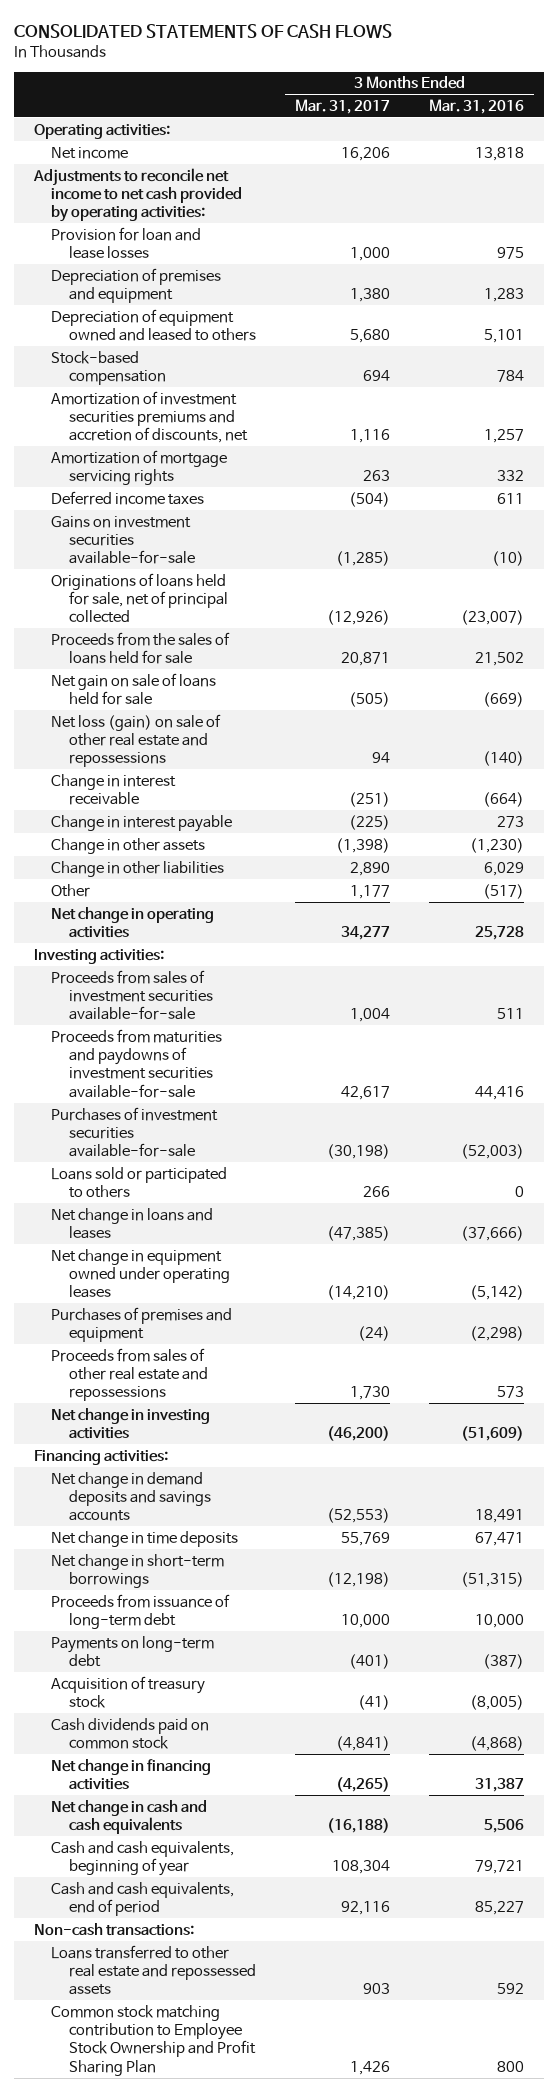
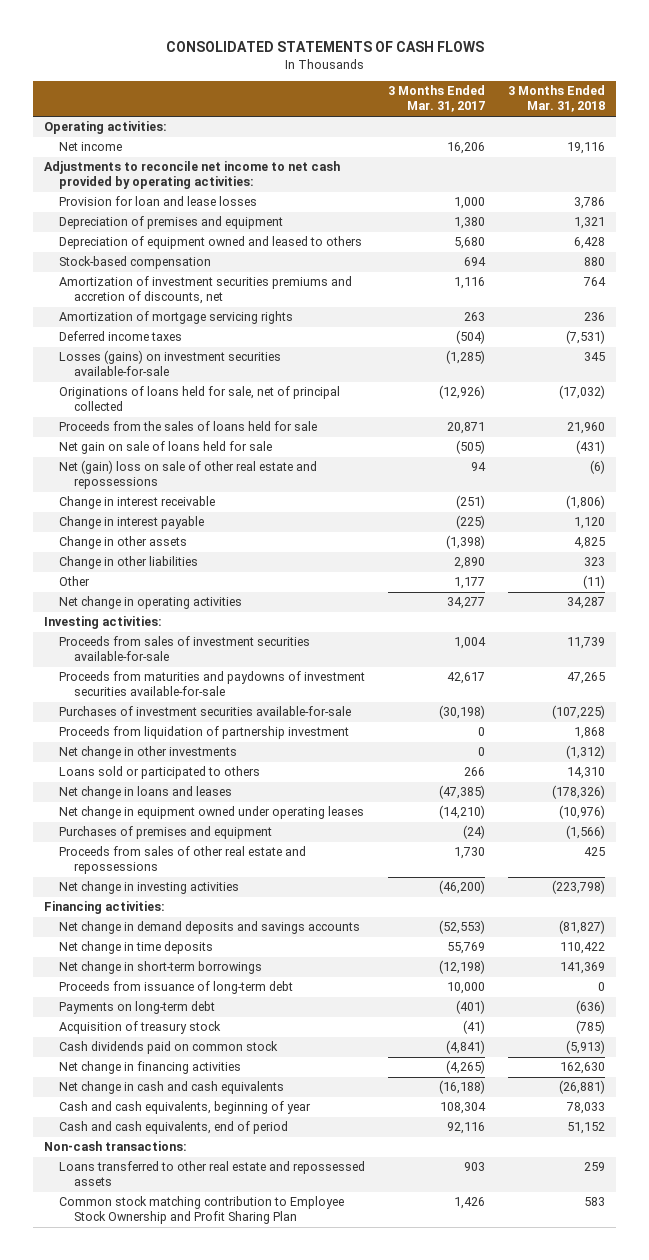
[429,98,525,114] Mar. 31, 2016 -> none
none -> [507,85,605,113] 3 Months Ended Mar. 31, 2018
[51,515,195,565] Gains on investment securities available-for-sale -> [59,350,282,377] Losses (gains) on investment securities available-for-sale
[51,713,222,768] Net loss (gain) on sale of other real estate and repossessions -> [59,460,318,490] Net (gain) loss on sale of other real estate and repossessions
none -> [59,726,350,740] Proceeds from liquidation of partnership investment
none -> [59,746,238,760] Net change in other investments

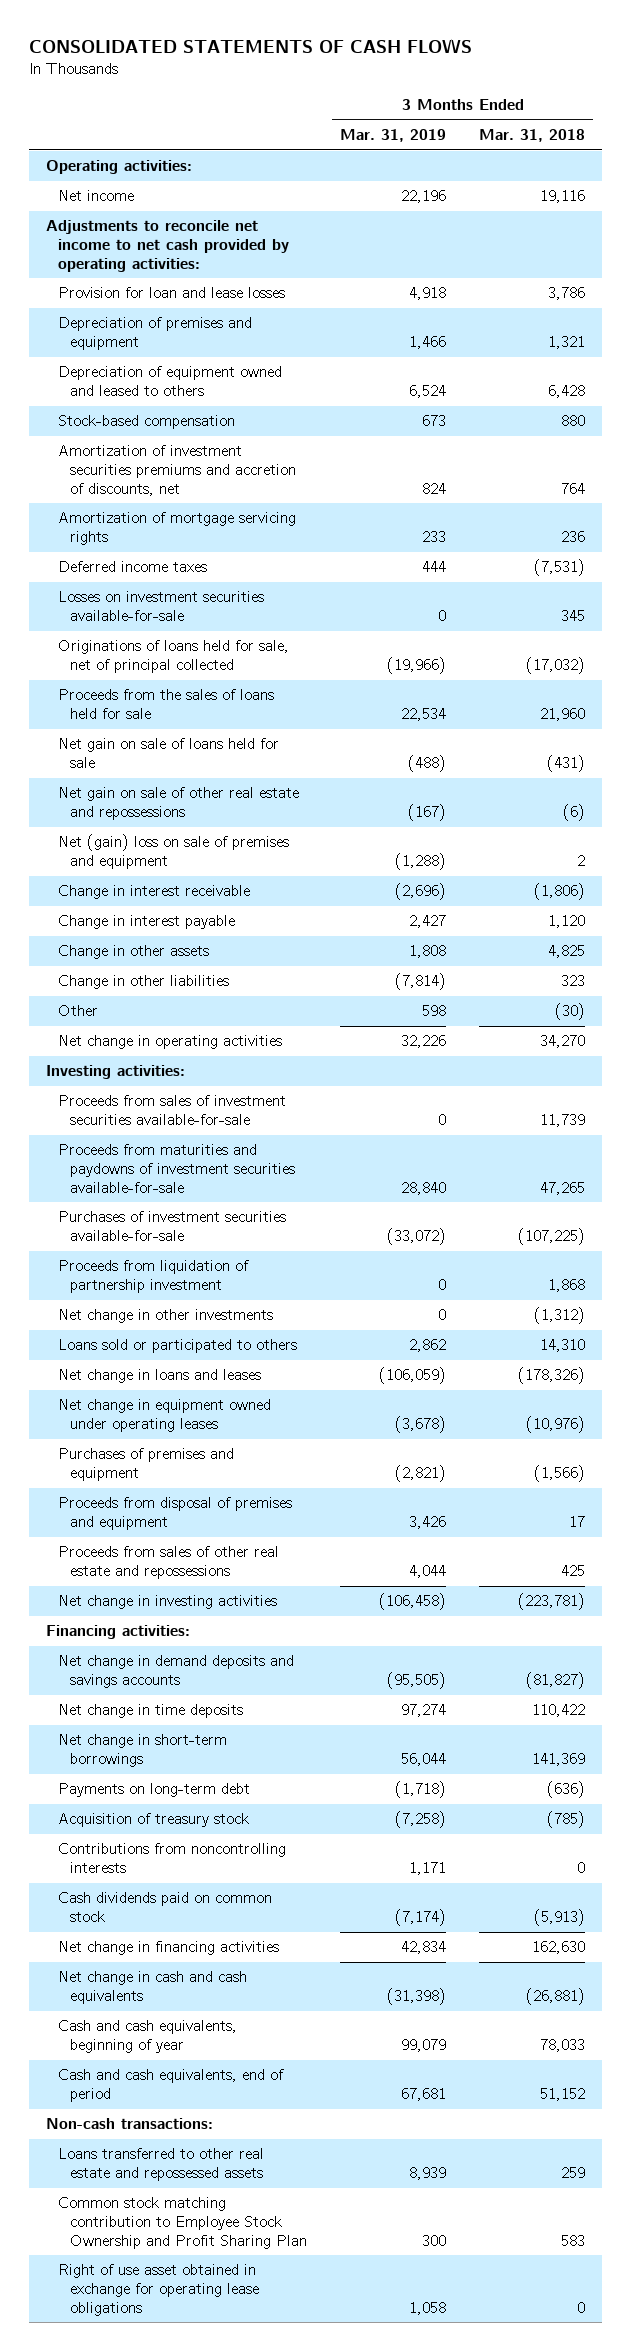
[388,85,486,113] 3 Months Ended Mar. 31, 2017 -> none
none -> [340,128,447,142] Mar. 31, 2019
[59,350,282,377] Losses (gains) on investment securities available-for-sale -> [57,591,264,621] Losses on investment securities available-for-sale
[59,460,318,490] Net (gain) loss on sale of other real estate and repossessions -> [57,787,299,820] Net gain on sale of other real estate and repossessions
none -> [57,834,289,869] Net (gain) loss on sale of premises and equipment
[582,575,605,590] (11) -> [555,1003,586,1021] (30)
[566,597,605,610] 34,287 -> [540,1035,586,1049] 34,270
none -> [57,1497,292,1530] Proceeds from disposal of premises and equipment
[551,880,605,895] (223,798) -> [518,1593,586,1611] (223,781)
[59,981,294,995] Proceeds from issuance of long-term debt -> none
none -> [57,1843,286,1873] Contributions from noncontrolling interests
none -> [57,2264,260,2316] Right of use asset obtained in exchange for operating lease obligations

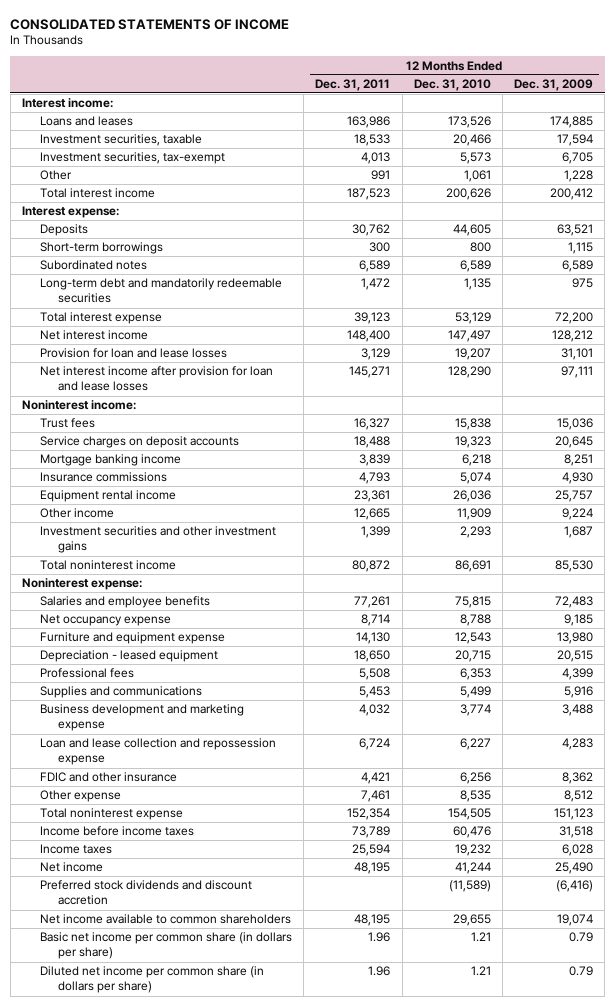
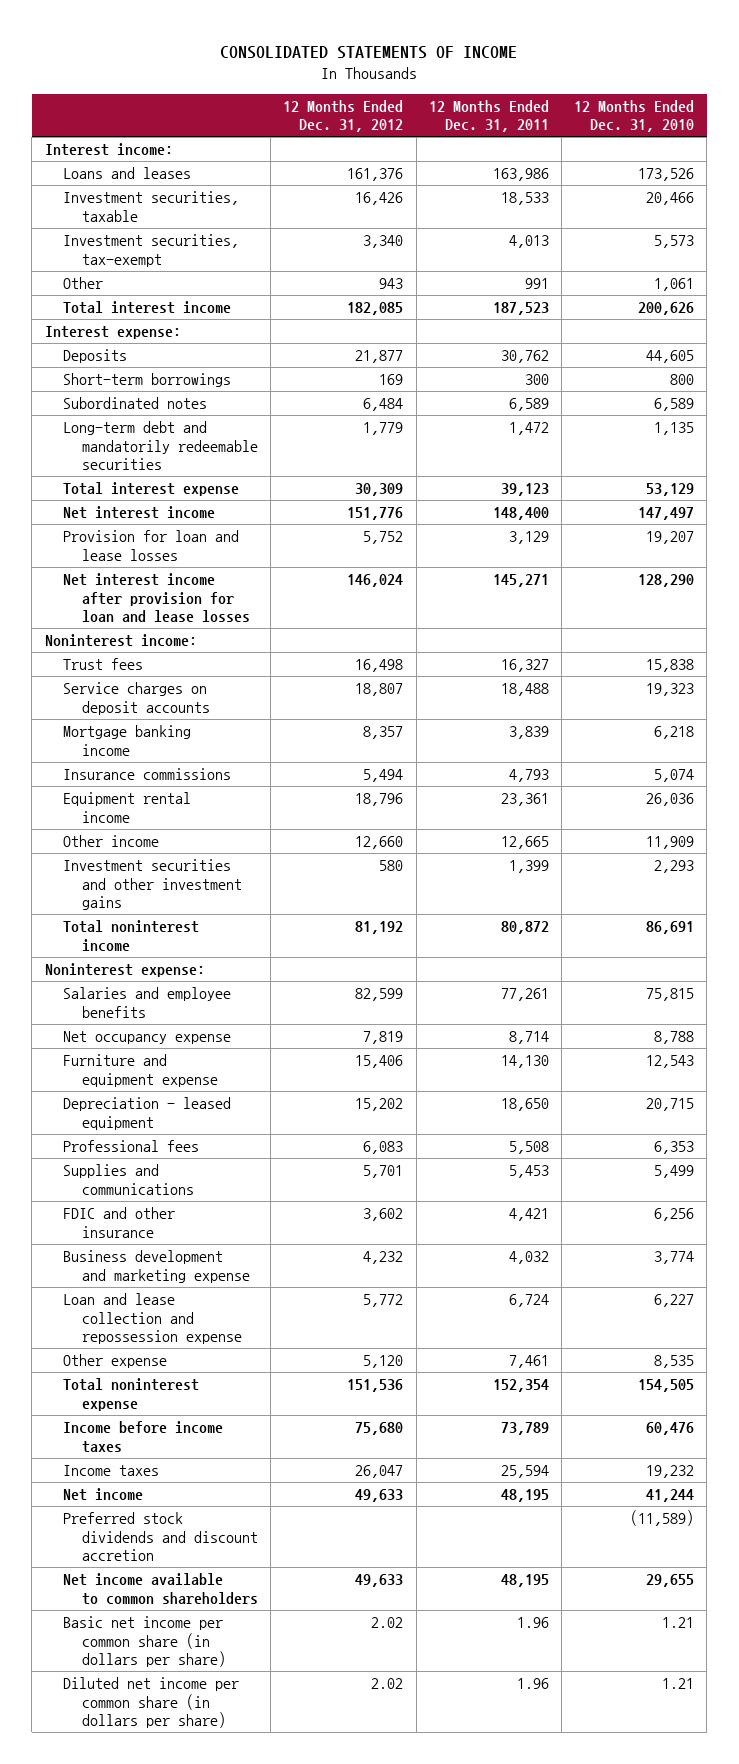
[513,78,593,91] Dec. 31, 2009 -> none
none -> [283,100,404,133] 12 Months Ended Dec. 31, 2012
[40,772,178,783] FDIC and other insurance -> [63,1207,176,1238] FDIC and other insurance

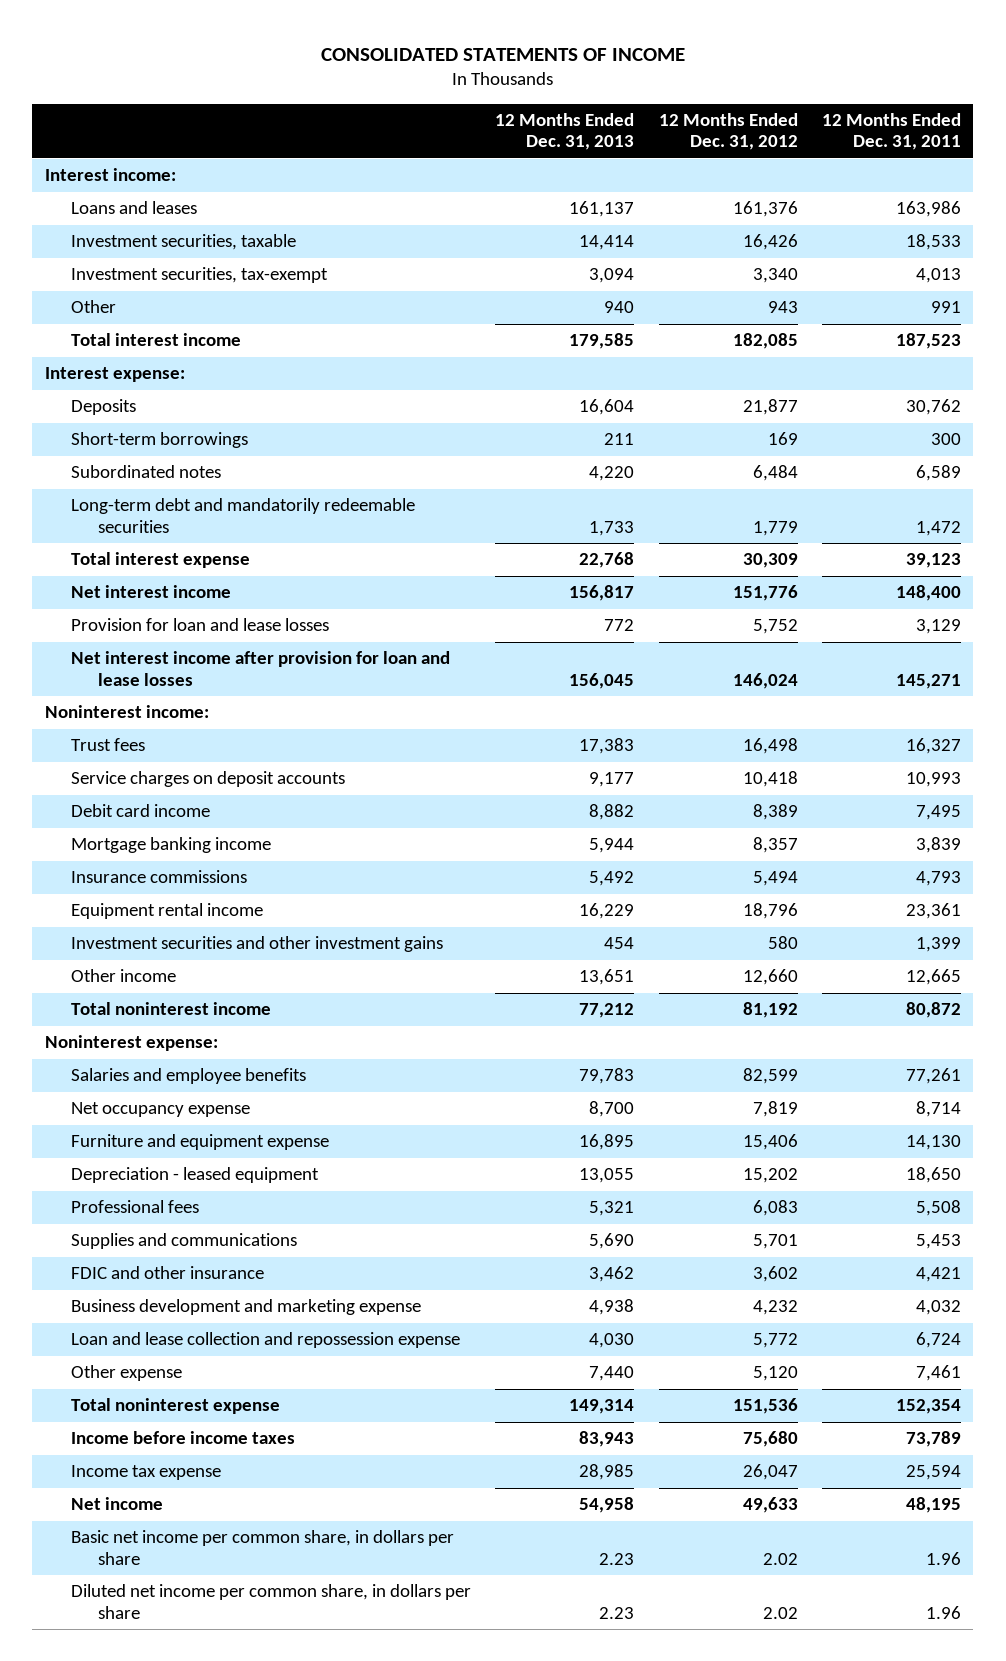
[573,100,694,133] 12 Months Ended Dec. 31, 2010 -> none
none -> [495,113,635,151] 12 Months Ended Dec. 31, 2013
[355,683,404,697] 18,807 -> [742,771,798,788] 10,418
[500,683,549,697] 18,488 -> [906,772,962,788] 10,993
none -> [71,804,211,818] Debit card income
[63,835,160,848] Other income -> [71,969,177,983] Other income
[63,1465,160,1477] Income taxes -> [71,1465,222,1481] Income tax expense
[63,1512,259,1561] Preferred stock dividends and discount accretion -> none
[63,1573,259,1605] Net income available to common shareholders -> none
[63,1616,227,1667] Basic net income per common share (in dollars per share) -> [71,1530,455,1565] Basic net income per common share, in dollars per share
[63,1677,240,1728] Diluted net income per common share (in dollars per share) -> [71,1584,472,1619] Diluted net income per common share, in dollars per share

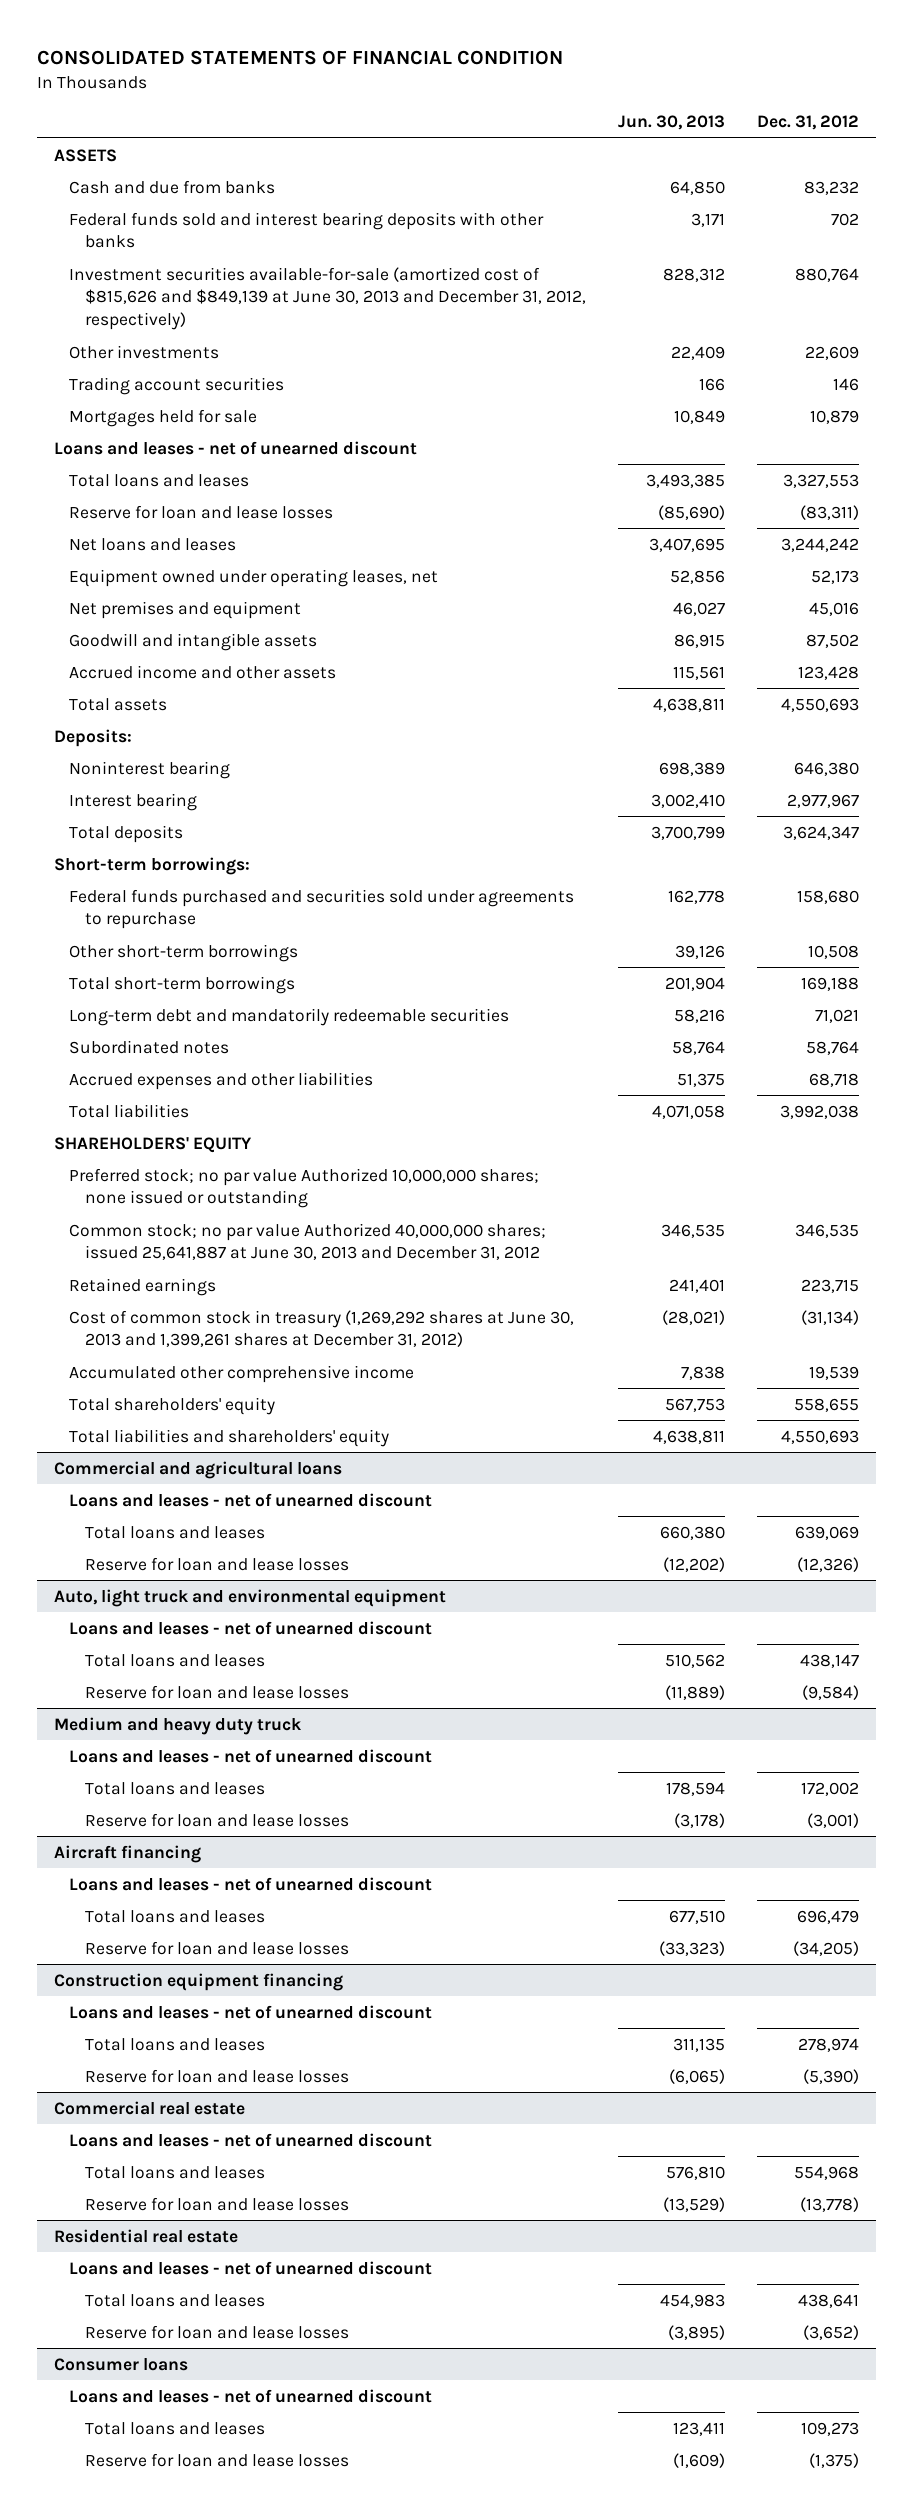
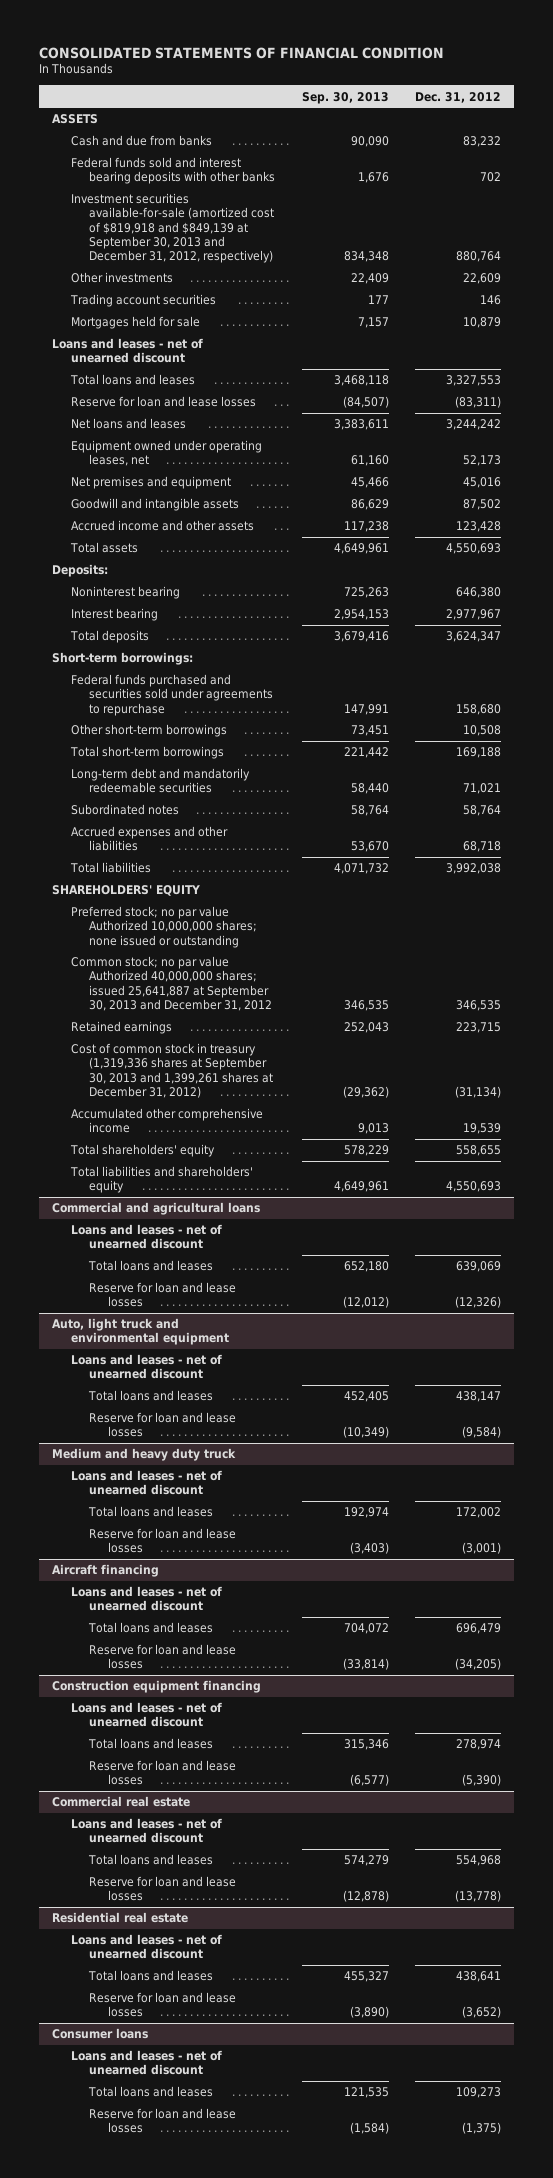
[618,115,726,131] Jun. 30, 2013 -> none
none -> [301,91,389,104] Sep. 30, 2013
[69,266,586,330] Investment securities available-for-sale (amortized cost of $815,626 and $849,139 at June 30, 2013 and December 31, 2012, respectively) -> [70,193,275,264] Investment securities available-for-sale (amortized cost of $819,918 and $849,139 at September 30, 2013 and December 31, 2012, respectively)
[69,1222,547,1261] Common stock; no par value Authorized 40,000,000 shares; issued 25,641,887 at June 30, 2013 and December 31, 2012 -> [70,956,273,1011] Common stock; no par value Authorized 40,000,000 shares; issued 25,641,887 at September 30, 2013 and December 31, 2012
[69,1309,575,1348] Cost of common stock in treasury (1,269,292 shares at June 30, 2013 and 1,399,261 shares at December 31, 2012) -> [70,1043,274,1098] Cost of common stock in treasury (1,319,336 shares at September 30, 2013 and 1,399,261 shares at December 31, 2012)

